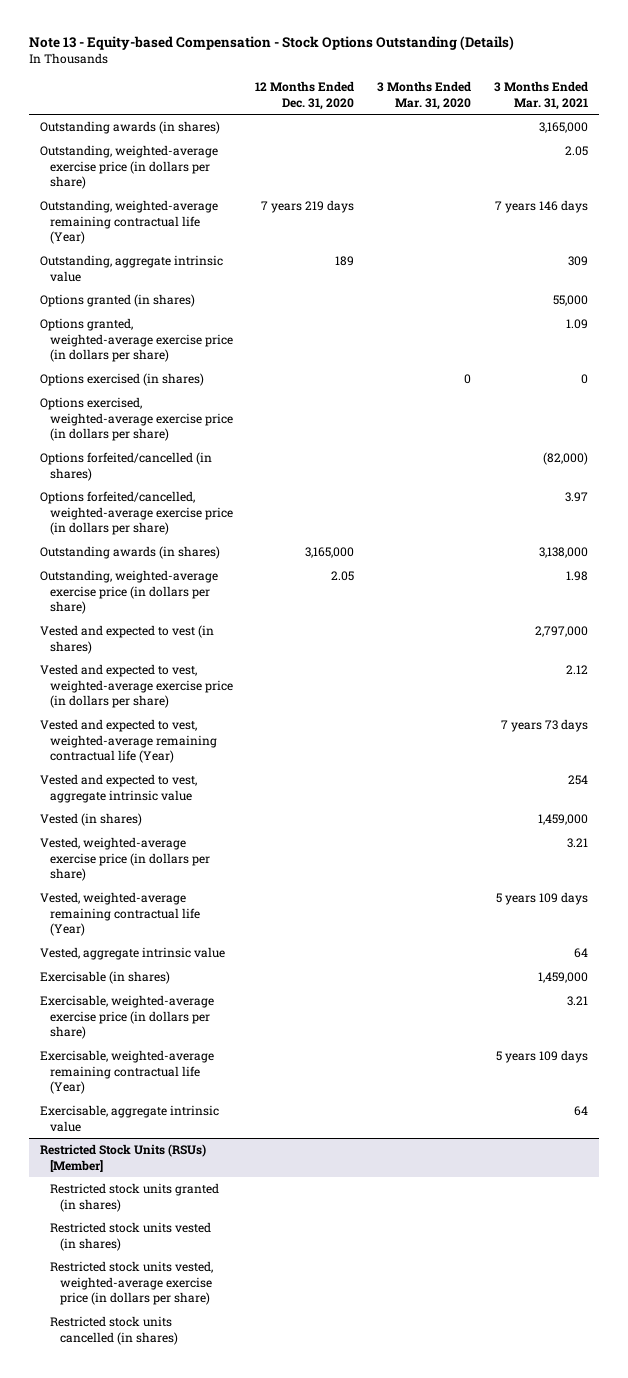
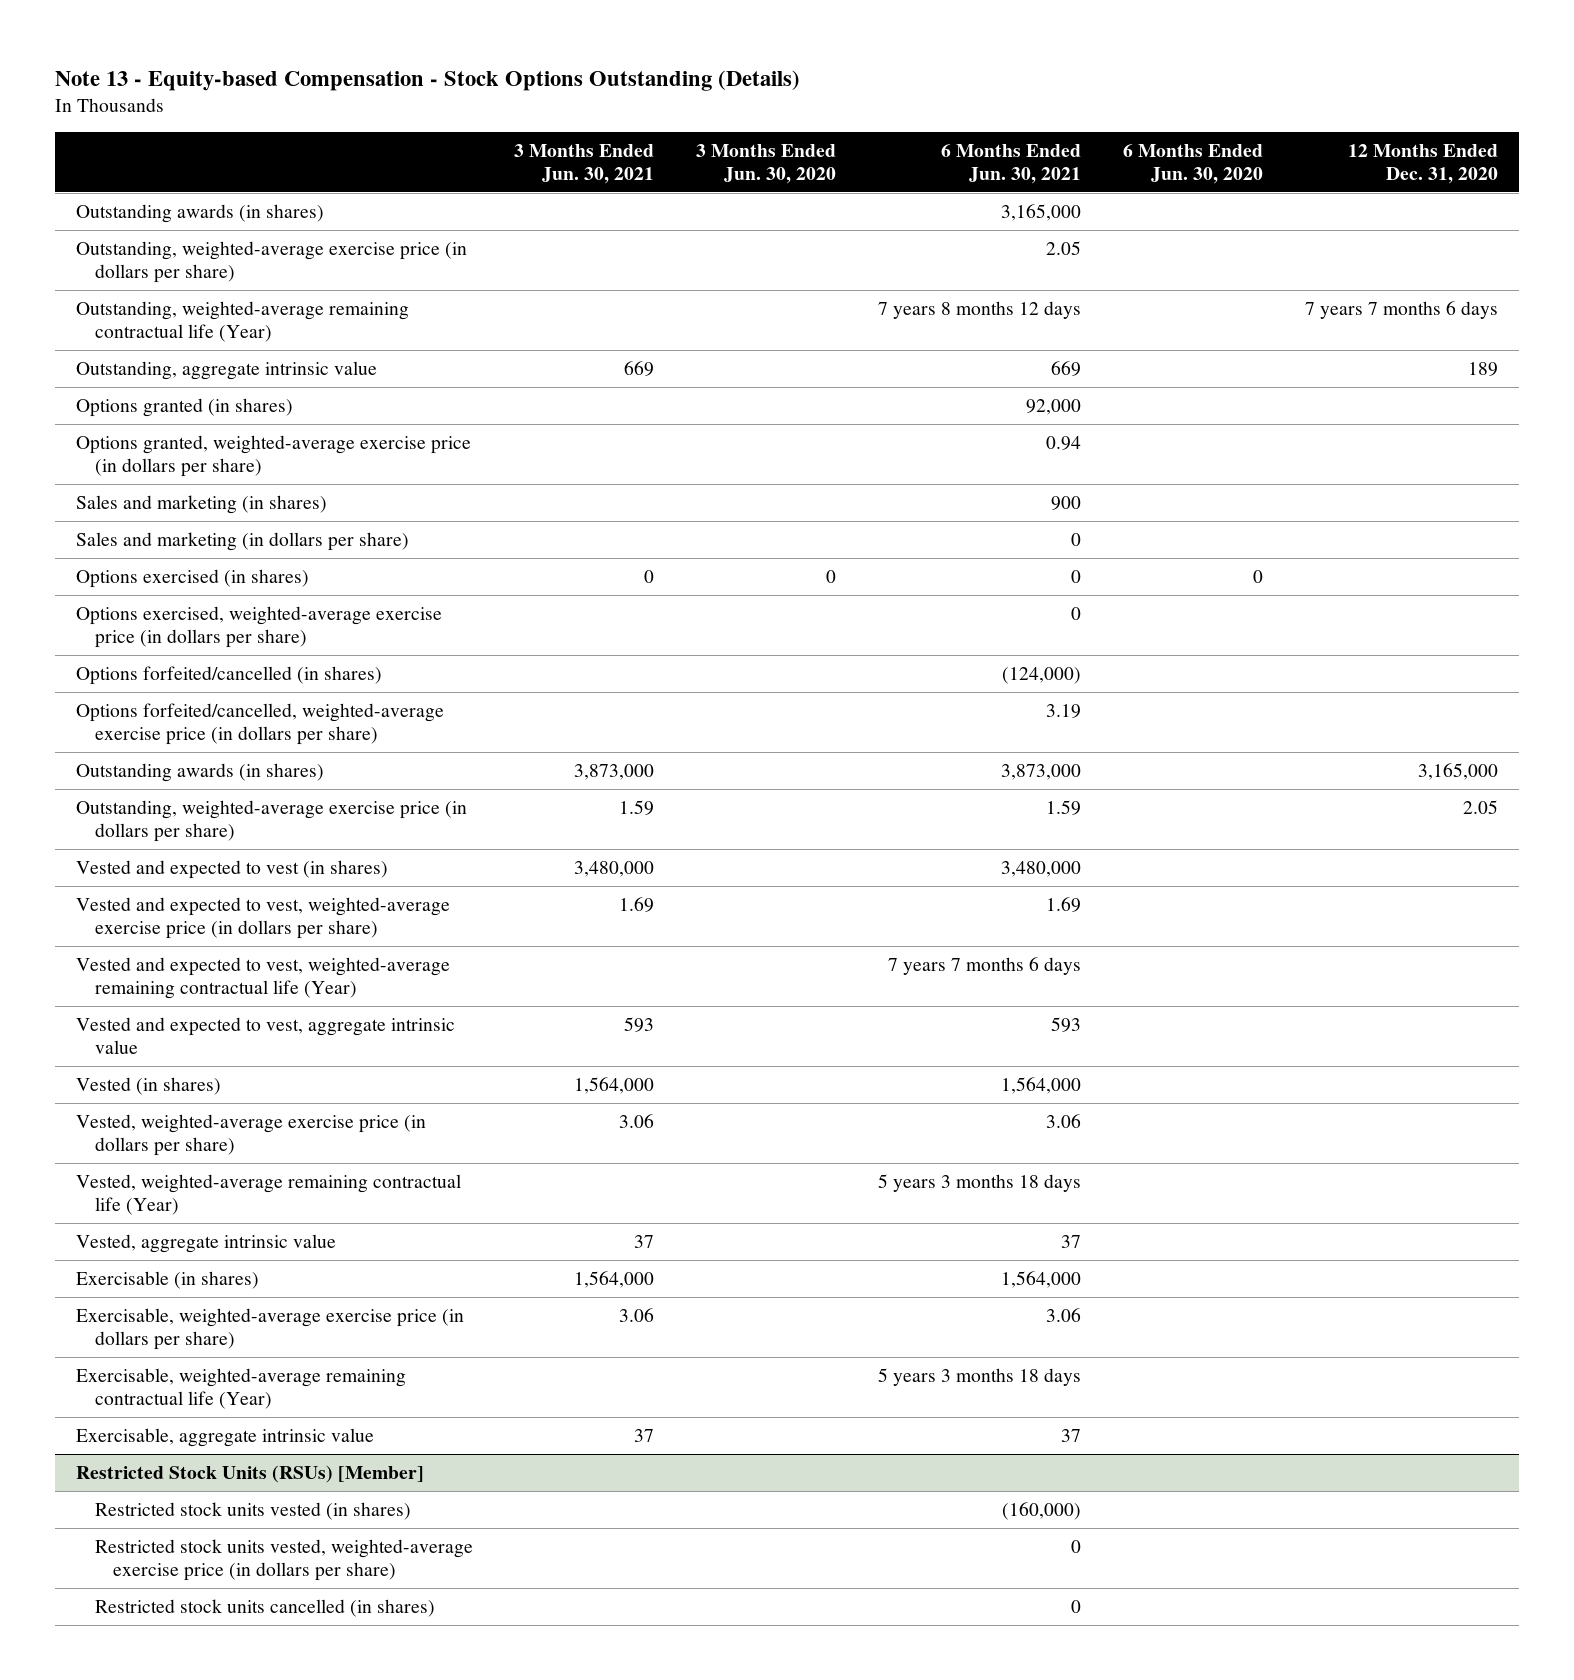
[376,81,471,110] 3 Months Ended Mar. 31, 2020 -> none
[493,81,588,110] 3 Months Ended Mar. 31, 2021 -> none
none -> [514,144,655,184] 3 Months Ended Jun. 30, 2021
none -> [696,144,837,184] 3 Months Ended Jun. 30, 2020
none -> [941,144,1082,184] 6 Months Ended Jun. 30, 2021
none -> [1122,144,1263,184] 6 Months Ended Jun. 30, 2020
[261,200,355,214] 7 years 219 days -> [1304,301,1498,320] 7 years 7 months 6 days
none -> [76,495,328,515] Sales and marketing (in shares)
none -> [76,532,410,552] Sales and marketing (in dollars per share)
[49,1183,219,1212] Restricted stock units granted (in shares) -> none

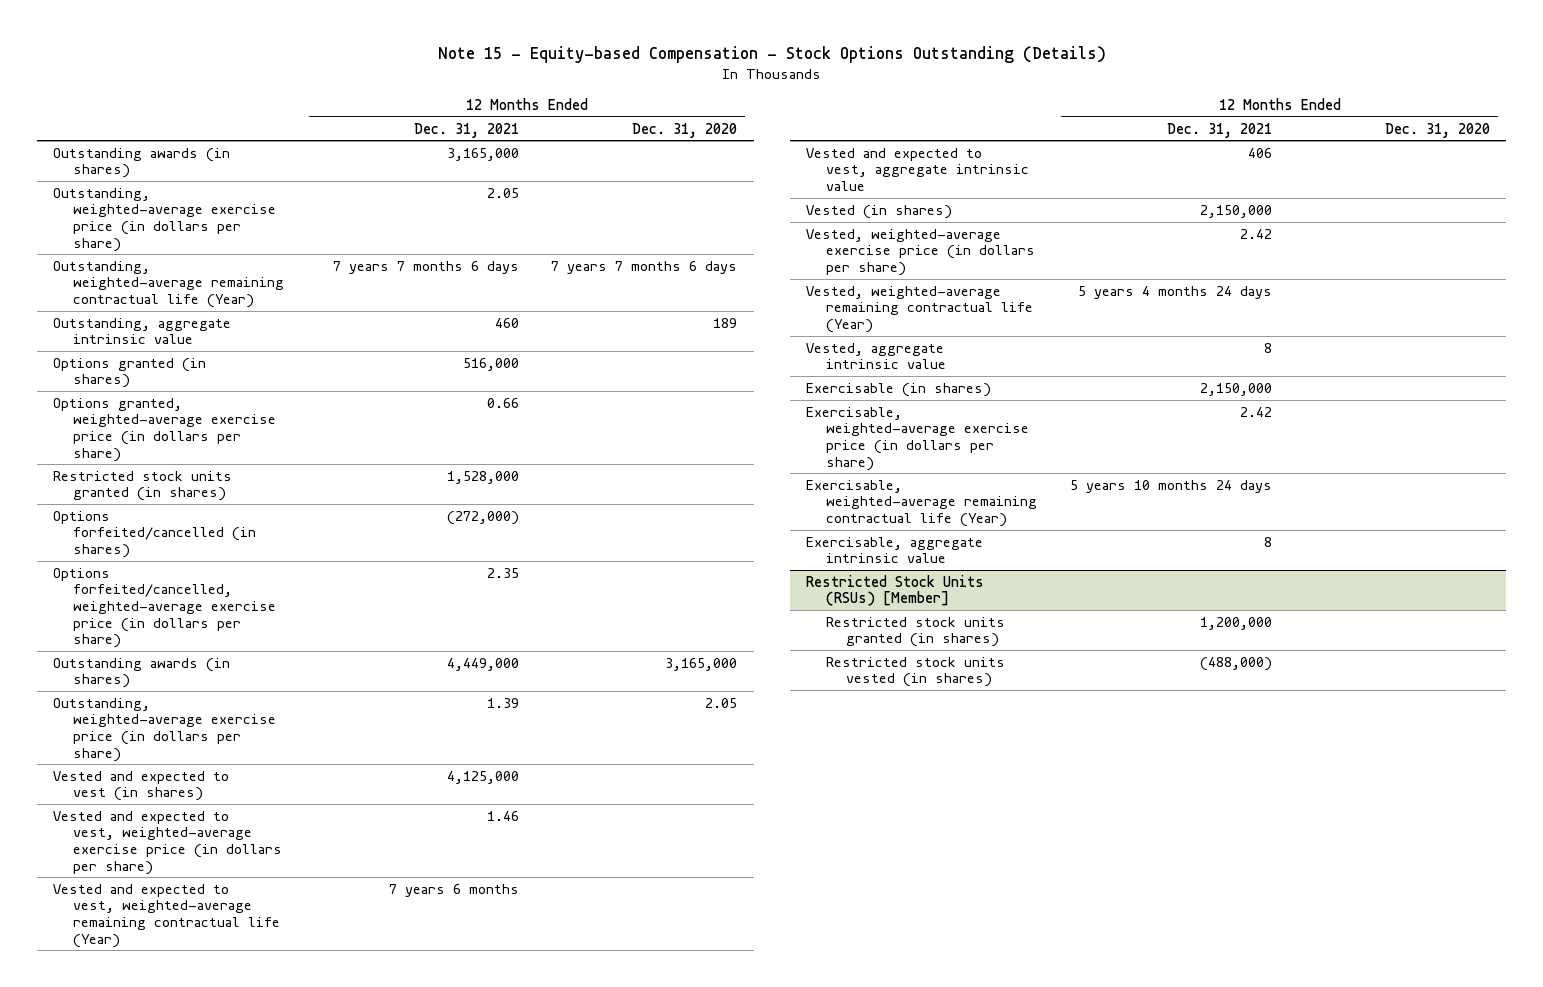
[55,69,801,91] Note 13 - Equity-based Compensation - Stock Options Outstanding (Details) -> [437,46,1106,64] Note 15 - Equity-based Compensation - Stock Options Outstanding (Details)
[514,144,655,184] 3 Months Ended Jun. 30, 2021 -> none
[696,144,837,184] 3 Months Ended Jun. 30, 2020 -> none
[941,144,1082,184] 6 Months Ended Jun. 30, 2021 -> none
[1122,144,1263,184] 6 Months Ended Jun. 30, 2020 -> none
none -> [413,122,519,138] Dec. 31, 2021
[76,532,410,552] Sales and marketing (in dollars per share) -> none
[76,569,310,589] Options exercised (in shares) -> none
[76,606,443,648] Options exercised, weighted-average exercise price (in dollars per share) -> none
[76,495,328,515] Sales and marketing (in shares) -> [53,470,233,502] Restricted stock units granted (in shares)
none -> [826,616,1006,648] Restricted stock units granted (in shares)
[94,1539,473,1581] Restricted stock units vested, weighted-average exercise price (in dollars per share) -> none
[94,1599,435,1618] Restricted stock units cancelled (in shares) -> none

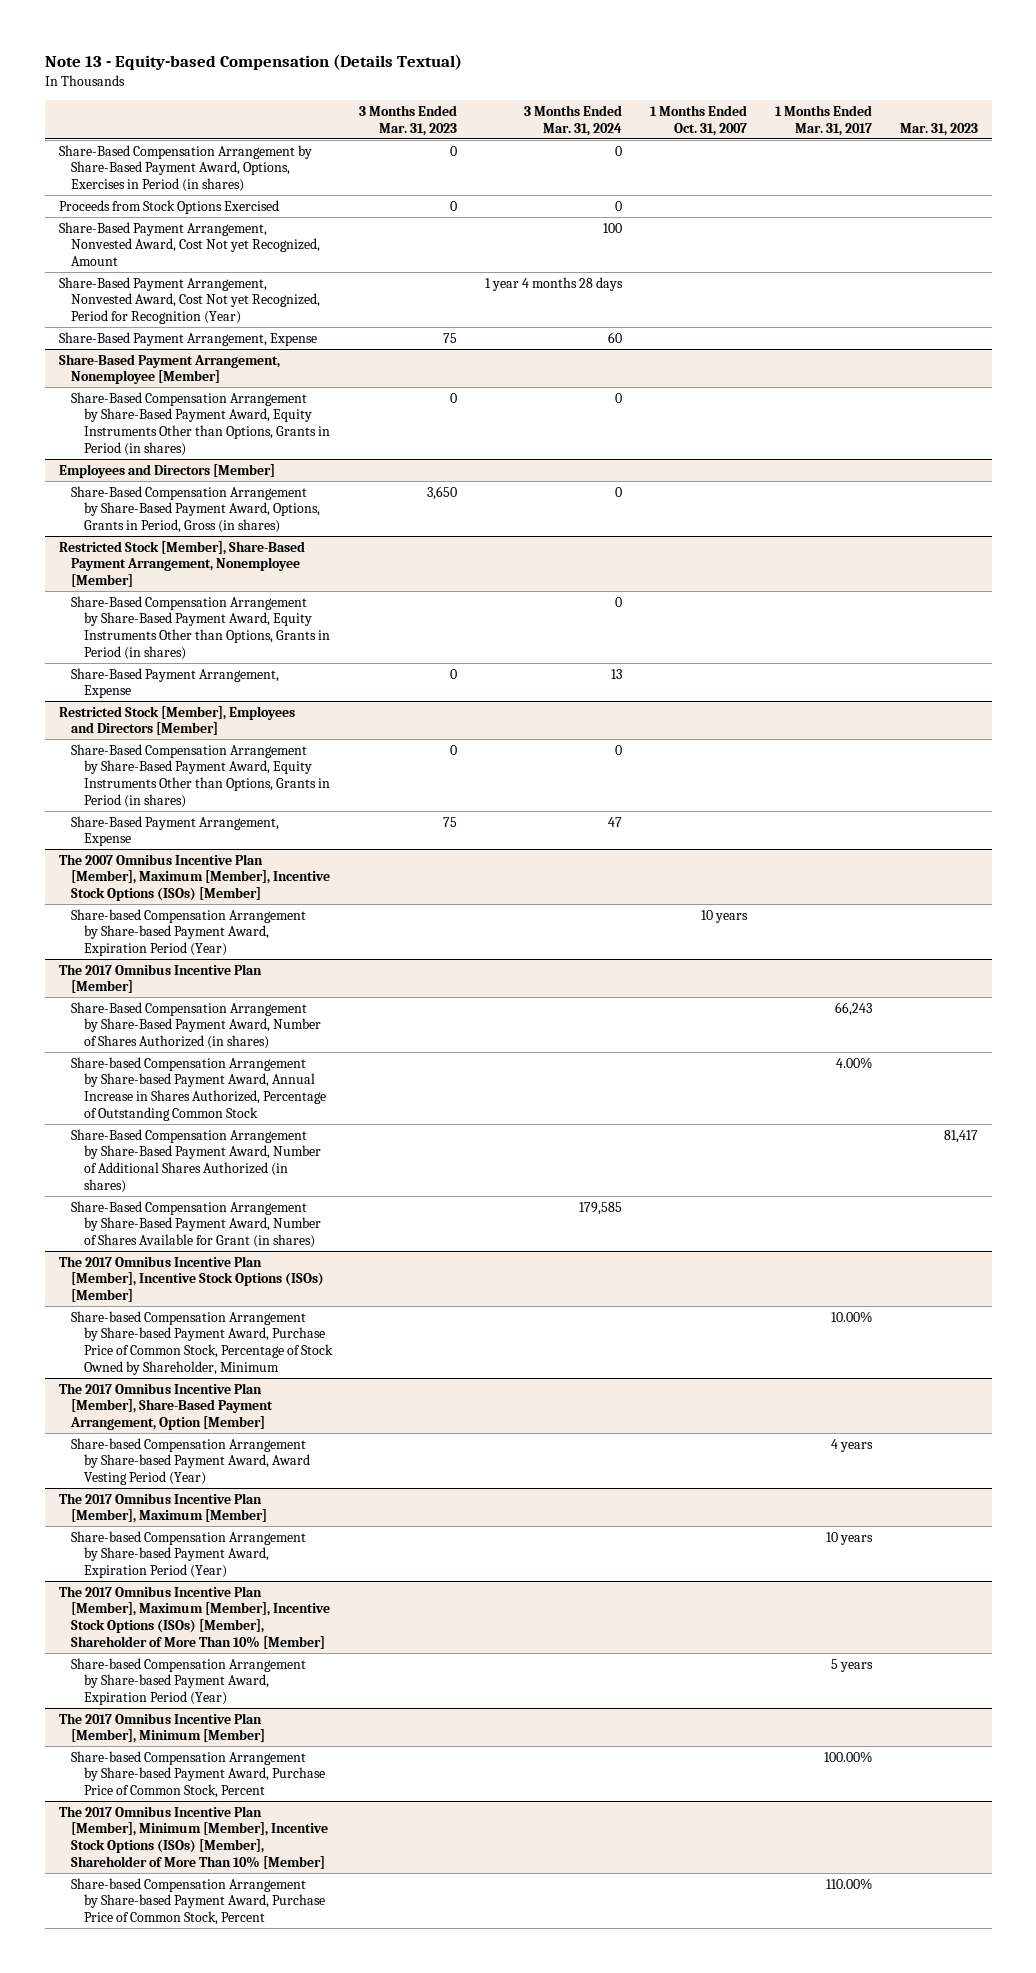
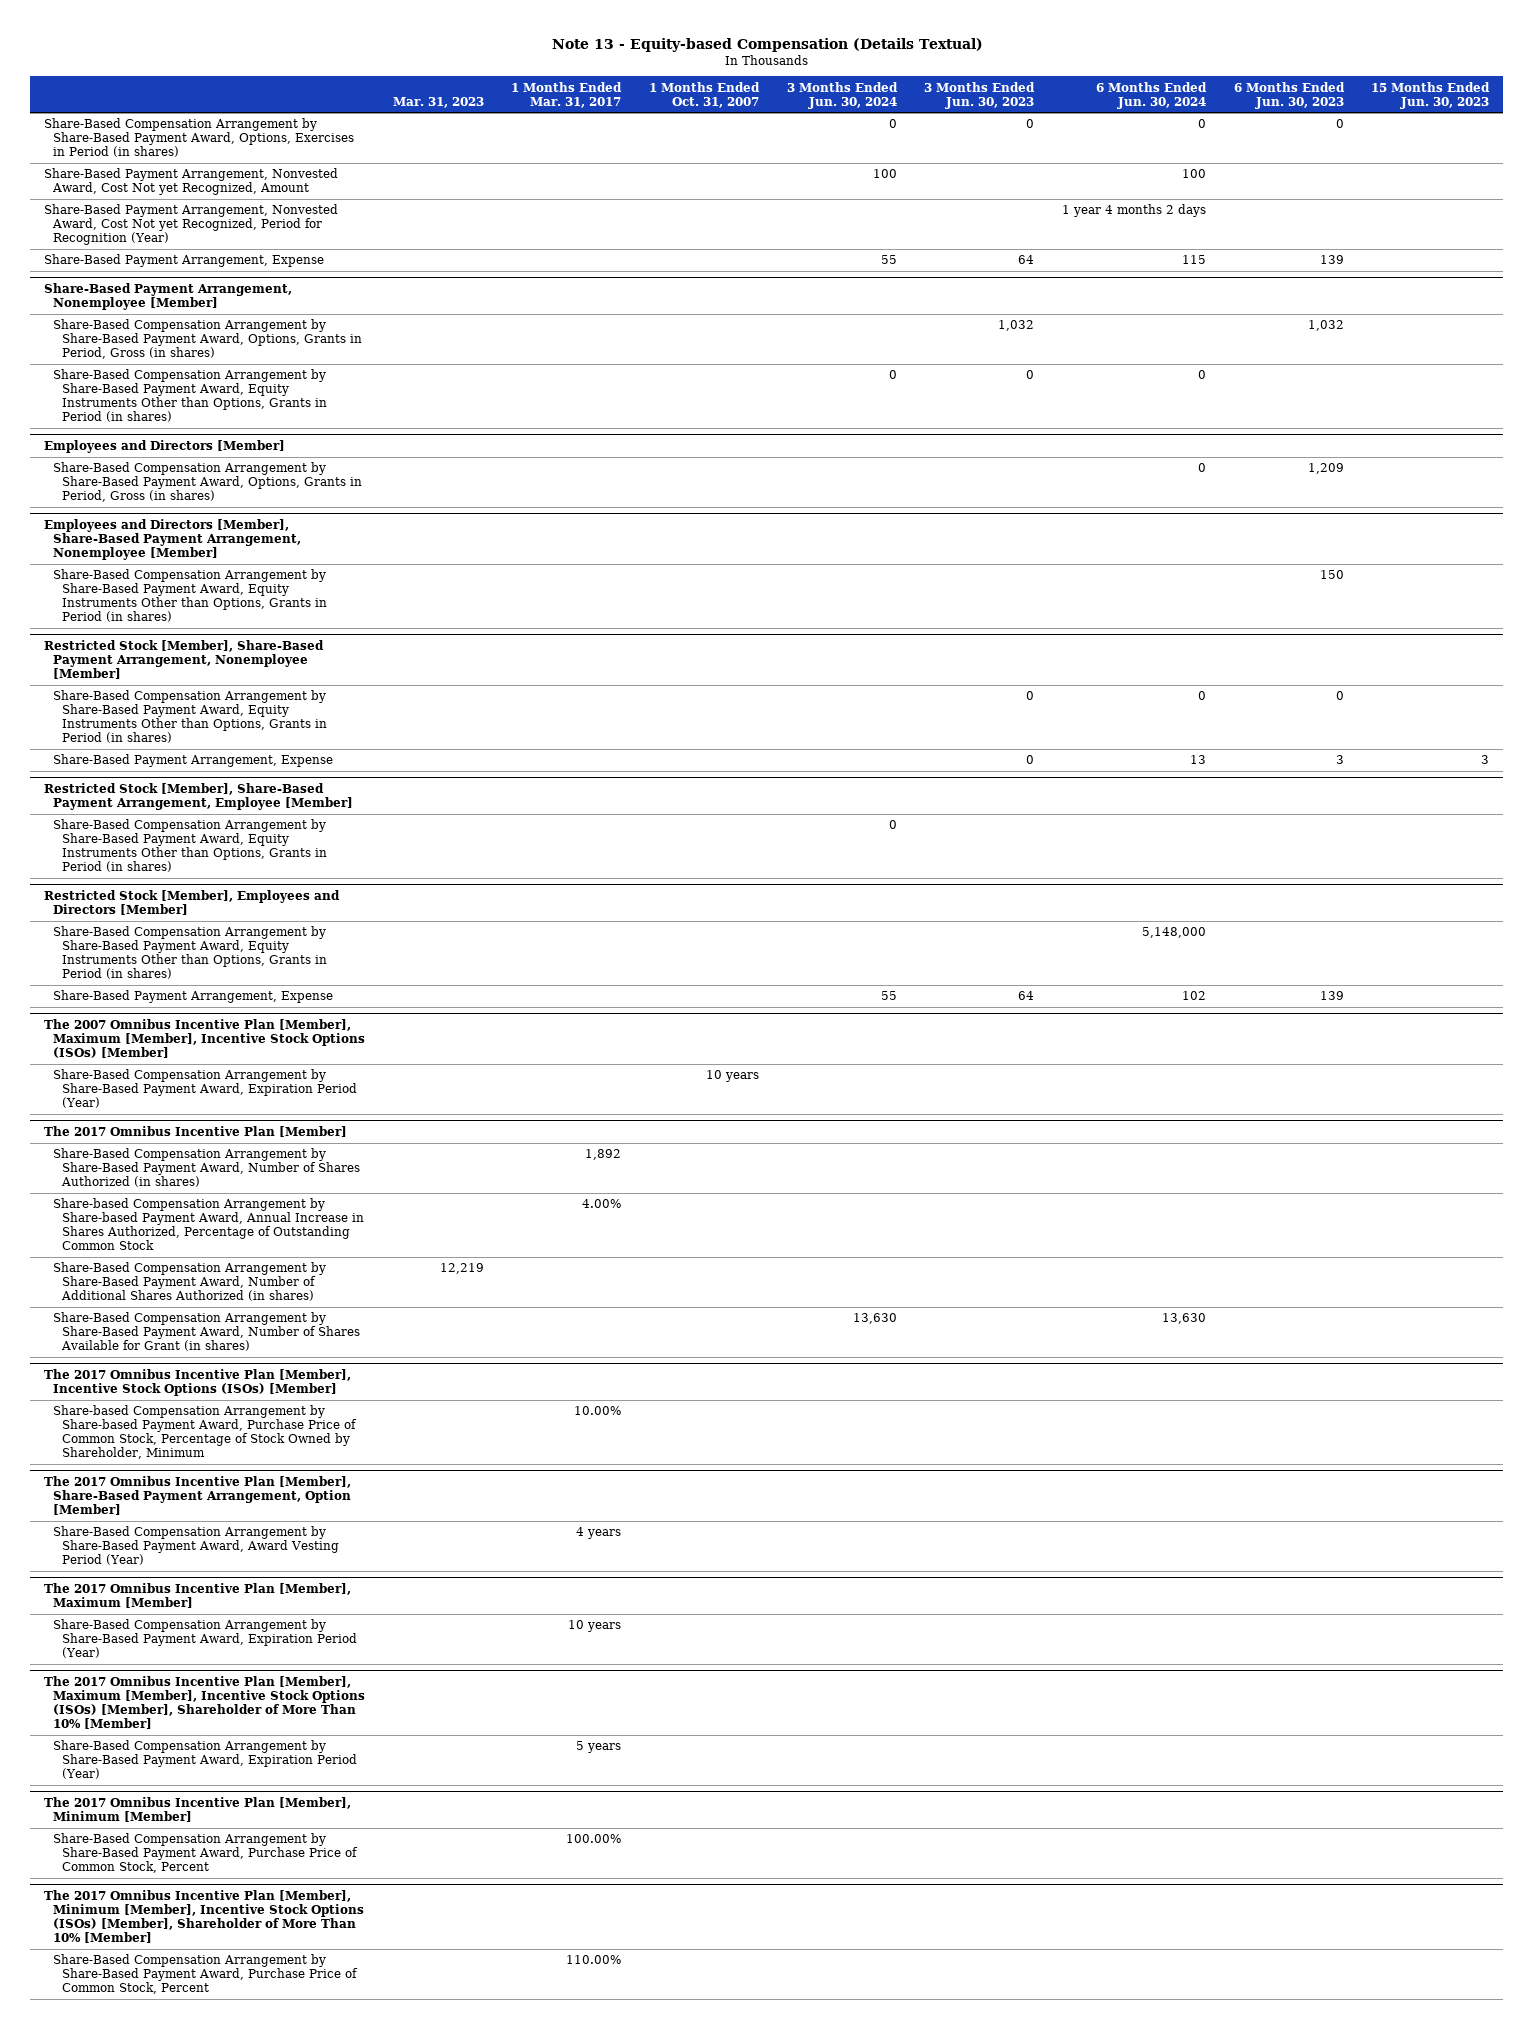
[359,104,458,136] 3 Months Ended Mar. 31, 2023 -> none
[524,104,623,136] 3 Months Ended Mar. 31, 2024 -> none
none -> [786,81,898,109] 3 Months Ended Jun. 30, 2024
none -> [924,81,1036,109] 3 Months Ended Jun. 30, 2023
none -> [1095,81,1207,109] 6 Months Ended Jun. 30, 2024
none -> [1233,81,1345,109] 6 Months Ended Jun. 30, 2023
none -> [1371,81,1491,109] 15 Months Ended Jun. 30, 2023
[58,199,279,214] Proceeds from Stock Options Exercised -> none
none -> [52,319,362,360] Share-Based Compensation Arrangement by Share-Based Payment Award, Options, Grants in Period, Gross (in shares)
none -> [43,519,301,561] Employees and Directors [Member], Share-Based Payment Arrangement, Nonemployee [Member]
none -> [52,569,327,622] Share-Based Compensation Arrangement by Share-Based Payment Award, Equity Instruments Other than Options, Grants in Period (in shares)
none -> [43,783,353,811] Restricted Stock [Member], Share-Based Payment Arrangement, Employee [Member]
none -> [52,819,327,872] Share-Based Compensation Arrangement by Share-Based Payment Award, Equity Instruments Other than Options, Grants in Period (in shares)
[71,908,307,957] Share-based Compensation Arrangement by Share-based Payment Award, Expiration Period (Year) -> [52,1069,357,1109] Share-Based Compensation Arrangement by Share-Based Payment Award, Expiration Period (Year)
[834,1001,872,1016] 66,243 -> [585,1149,622,1161] 1,892
[943,1129,978,1143] 81,417 -> [439,1263,484,1275] 12,219
[71,1437,310,1486] Share-based Compensation Arrangement by Share-based Payment Award, Award Vesting Period (Year) -> [52,1526,339,1566] Share-Based Compensation Arrangement by Share-Based Payment Award, Award Vesting Period (Year)
[71,1530,307,1579] Share-based Compensation Arrangement by Share-based Payment Award, Expiration Period (Year) -> [52,1619,357,1659] Share-Based Compensation Arrangement by Share-Based Payment Award, Expiration Period (Year)
[71,1657,307,1706] Share-based Compensation Arrangement by Share-based Payment Award, Expiration Period (Year) -> [52,1740,357,1780] Share-Based Compensation Arrangement by Share-Based Payment Award, Expiration Period (Year)
[71,1750,325,1799] Share-based Compensation Arrangement by Share-based Payment Award, Purchase Price of Common Stock, Percent -> [52,1833,358,1874] Share-Based Compensation Arrangement by Share-Based Payment Award, Purchase Price of Common Stock, Percent
[71,1877,325,1926] Share-based Compensation Arrangement by Share-based Payment Award, Purchase Price of Common Stock, Percent -> [52,1954,358,1995] Share-Based Compensation Arrangement by Share-Based Payment Award, Purchase Price of Common Stock, Percent

